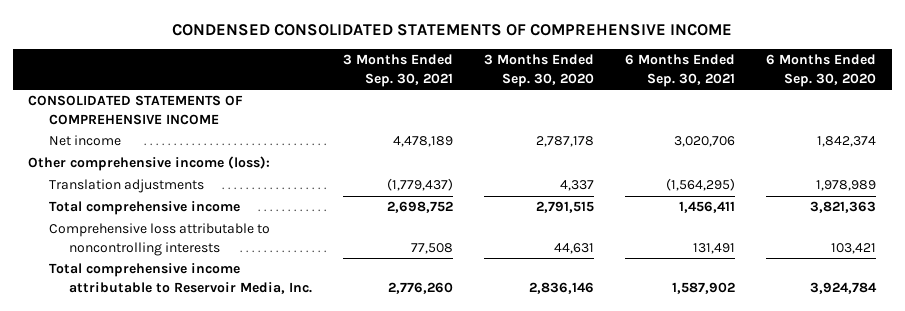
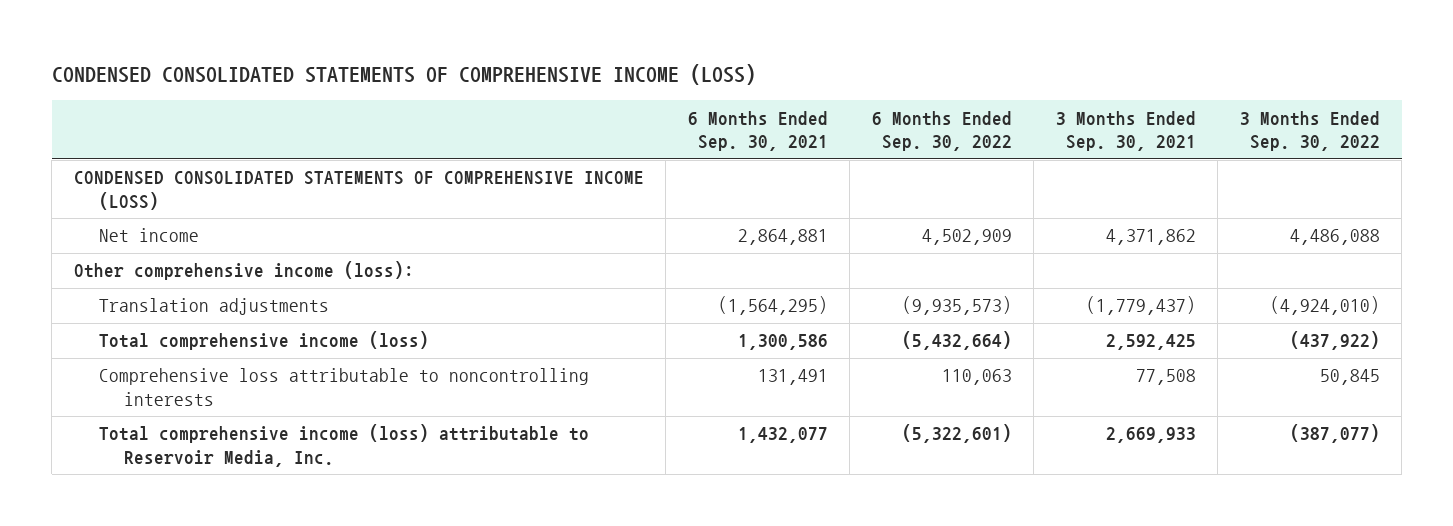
[172,23,733,36] CONDENSED CONSOLIDATED STATEMENTS OF COMPREHENSIVE INCOME -> [51,64,756,86] CONDENSED CONSOLIDATED STATEMENTS OF COMPREHENSIVE INCOME (LOSS)
[483,54,594,87] 3 Months Ended Sep. 30, 2020 -> none
[766,54,877,87] 6 Months Ended Sep. 30, 2020 -> none
none -> [871,110,1012,152] 6 Months Ended Sep. 30, 2022
none -> [1239,110,1380,152] 3 Months Ended Sep. 30, 2022
[28,95,244,125] CONSOLIDATED STATEMENTS OF COMPREHENSIVE INCOME -> [73,171,644,211] CONDENSED CONSOLIDATED STATEMENTS OF COMPREHENSIVE INCOME (LOSS)
[392,136,453,148] 4,478,189 -> [1105,229,1196,246] 4,371,862
[674,136,736,148] 3,020,706 -> [737,229,828,246] 2,864,881
[48,201,240,216] Total comprehensive income -> [98,331,429,351] Total comprehensive income (loss)
[386,201,453,214] 2,698,752 -> [1105,334,1196,351] 2,592,425
[679,201,736,214] 1,456,411 -> [737,334,828,351] 1,300,586
[48,263,312,294] Total comprehensive income attributable to Reservoir Media, Inc. -> [98,424,589,468] Total comprehensive income (loss) attributable to Reservoir Media, Inc.
[387,281,453,294] 2,776,260 -> [1105,427,1196,444] 2,669,933
[672,281,736,294] 1,587,902 -> [737,427,828,444] 1,432,077

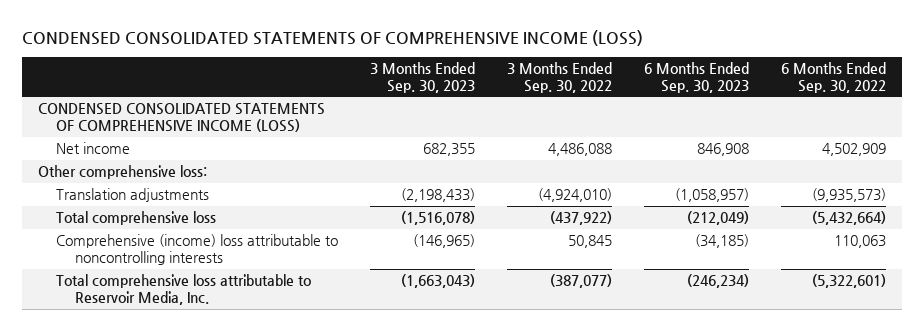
[687,110,828,152] 6 Months Ended Sep. 30, 2021 -> none
[1055,110,1196,152] 3 Months Ended Sep. 30, 2021 -> none
none -> [369,62,475,93] 3 Months Ended Sep. 30, 2023
none -> [643,62,749,93] 6 Months Ended Sep. 30, 2023
[73,261,414,281] Other comprehensive income (loss): -> [37,165,207,180] Other comprehensive loss:
[98,331,429,351] Total comprehensive income (loss) -> [56,211,217,226] Total comprehensive loss
[98,368,589,407] Comprehensive loss attributable to noncontrolling interests -> [56,234,339,265] Comprehensive (income) loss attributable to noncontrolling interests
[98,424,589,468] Total comprehensive income (loss) attributable to Reservoir Media, Inc. -> [56,274,312,305] Total comprehensive loss attributable to Reservoir Media, Inc.

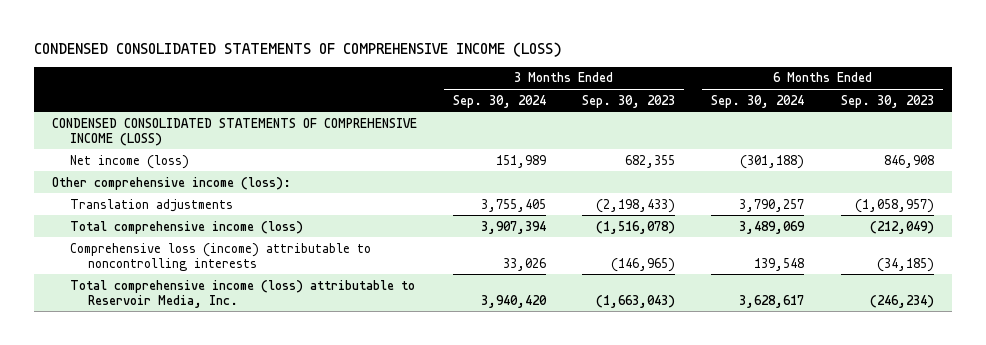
[506,62,612,93] 3 Months Ended Sep. 30, 2022 -> none
[780,62,886,93] 6 Months Ended Sep. 30, 2022 -> none
none -> [453,94,547,108] Sep. 30, 2024
none -> [711,94,805,108] Sep. 30, 2024
[56,142,131,155] Net income -> [69,154,189,169] Net income (loss)
[37,165,207,180] Other comprehensive loss: -> [52,176,292,190] Other comprehensive income (loss):
[56,211,217,226] Total comprehensive loss -> [69,220,303,234] Total comprehensive income (loss)
[56,234,339,265] Comprehensive (income) loss attributable to noncontrolling interests -> [69,242,371,271] Comprehensive loss (income) attributable to noncontrolling interests
[56,274,312,305] Total comprehensive loss attributable to Reservoir Media, Inc. -> [69,279,415,308] Total comprehensive income (loss) attributable to Reservoir Media, Inc.

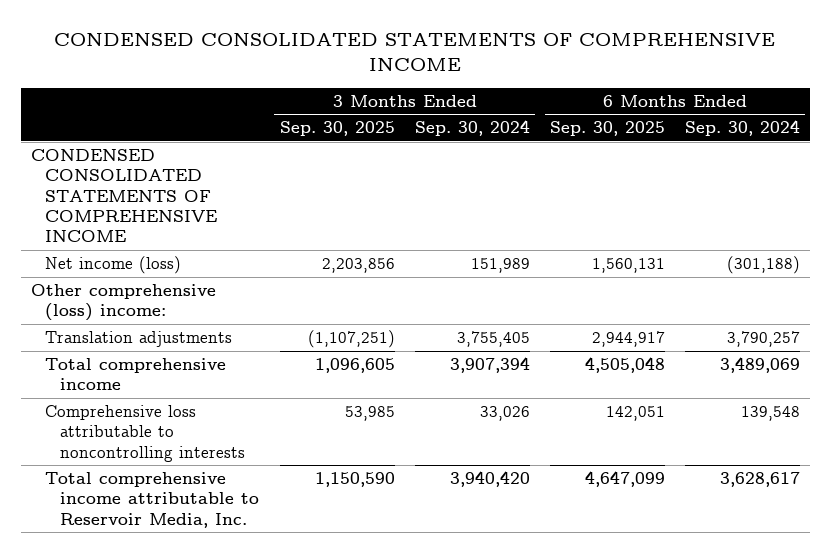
[34,42,563,58] CONDENSED CONSOLIDATED STATEMENTS OF COMPREHENSIVE INCOME (LOSS) -> [54,32,776,72] CONDENSED CONSOLIDATED STATEMENTS OF COMPREHENSIVE INCOME
[582,94,676,108] Sep. 30, 2023 -> none
[840,94,934,108] Sep. 30, 2023 -> none
none -> [279,121,395,137] Sep. 30, 2025
none -> [549,121,665,137] Sep. 30, 2025
[52,117,418,146] CONDENSED CONSOLIDATED STATEMENTS OF COMPREHENSIVE INCOME (LOSS) -> [30,148,218,243] CONDENSED CONSOLIDATED STATEMENTS OF COMPREHENSIVE INCOME
[52,176,292,190] Other comprehensive income (loss): -> [30,283,216,322] Other comprehensive (loss) income:
[69,220,303,234] Total comprehensive income (loss) -> [45,357,227,391] Total comprehensive income
[69,242,371,271] Comprehensive loss (income) attributable to noncontrolling interests -> [45,404,246,462] Comprehensive loss attributable to noncontrolling interests
[69,279,415,308] Total comprehensive income (loss) attributable to Reservoir Media, Inc. -> [45,471,260,528] Total comprehensive income attributable to Reservoir Media, Inc.

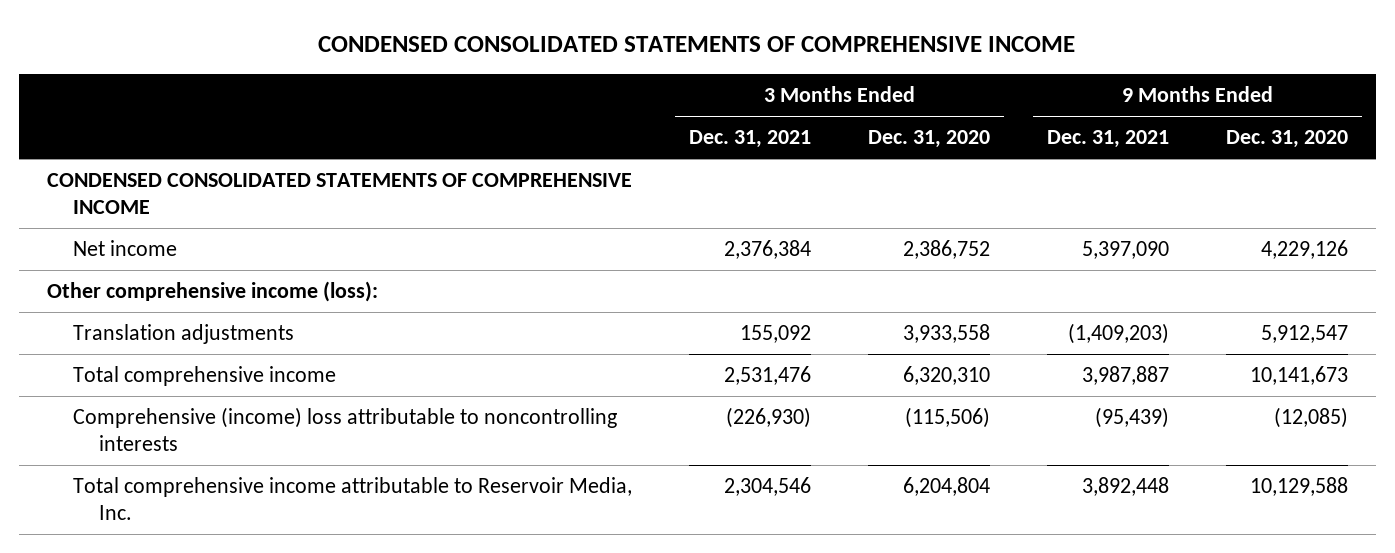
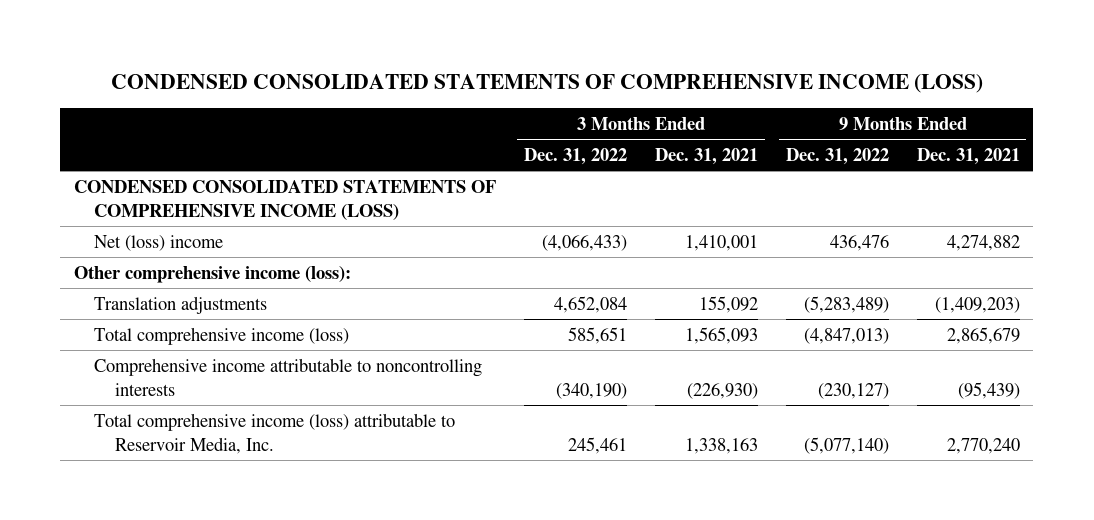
[318,36,1076,53] CONDENSED CONSOLIDATED STATEMENTS OF COMPREHENSIVE INCOME -> [110,74,983,94] CONDENSED CONSOLIDATED STATEMENTS OF COMPREHENSIVE INCOME (LOSS)
[868,130,991,149] Dec. 31, 2020 -> none
[1225,130,1348,149] Dec. 31, 2020 -> none
none -> [524,147,628,165] Dec. 31, 2022
none -> [785,147,889,165] Dec. 31, 2022
[46,173,632,215] CONDENSED CONSOLIDATED STATEMENTS OF COMPREHENSIVE INCOME -> [74,179,497,220] CONDENSED CONSOLIDATED STATEMENTS OF COMPREHENSIVE INCOME (LOSS)
[73,240,178,257] Net income -> [94,234,224,251] Net (loss) income
[724,240,812,260] 2,376,384 -> [684,234,758,251] 1,410,001
[1082,241,1170,260] 5,397,090 -> [946,234,1020,251] 4,274,882
[73,366,337,387] Total comprehensive income -> [94,326,350,345] Total comprehensive income (loss)
[724,366,812,386] 2,531,476 -> [684,326,758,344] 1,565,093
[1082,366,1170,386] 3,987,887 -> [946,326,1020,344] 2,865,679
[73,407,618,452] Comprehensive (income) loss attributable to noncontrolling interests -> [94,357,483,396] Comprehensive income attributable to noncontrolling interests
[73,477,633,521] Total comprehensive income attributable to Reservoir Media, Inc. -> [94,412,456,454] Total comprehensive income (loss) attributable to Reservoir Media, Inc.
[724,477,812,497] 2,304,546 -> [684,437,758,454] 1,338,163
[1082,477,1170,497] 3,892,448 -> [946,437,1020,454] 2,770,240

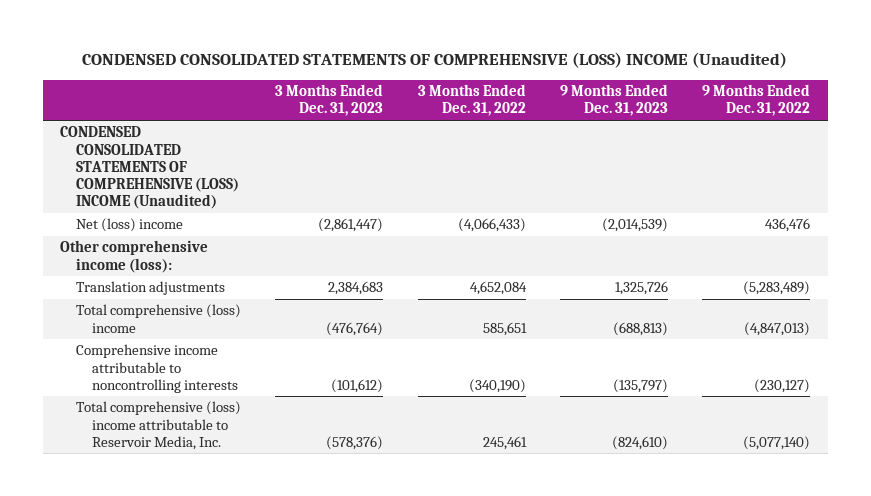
[110,74,983,94] CONDENSED CONSOLIDATED STATEMENTS OF COMPREHENSIVE INCOME (LOSS) -> [82,52,788,69] CONDENSED CONSOLIDATED STATEMENTS OF COMPREHENSIVE (LOSS) INCOME (Unaudited)
[654,147,758,165] Dec. 31, 2021 -> none
[916,147,1020,165] Dec. 31, 2021 -> none
none -> [275,84,384,117] 3 Months Ended Dec. 31, 2023
none -> [560,84,669,117] 9 Months Ended Dec. 31, 2023
[74,179,497,220] CONDENSED CONSOLIDATED STATEMENTS OF COMPREHENSIVE INCOME (LOSS) -> [60,126,239,210] CONDENSED CONSOLIDATED STATEMENTS OF COMPREHENSIVE (LOSS) INCOME (Unaudited)
[94,326,350,345] Total comprehensive income (loss) -> [75,304,241,333] Total comprehensive (loss) income
[94,412,456,454] Total comprehensive income (loss) attributable to Reservoir Media, Inc. -> [75,401,241,450] Total comprehensive (loss) income attributable to Reservoir Media, Inc.

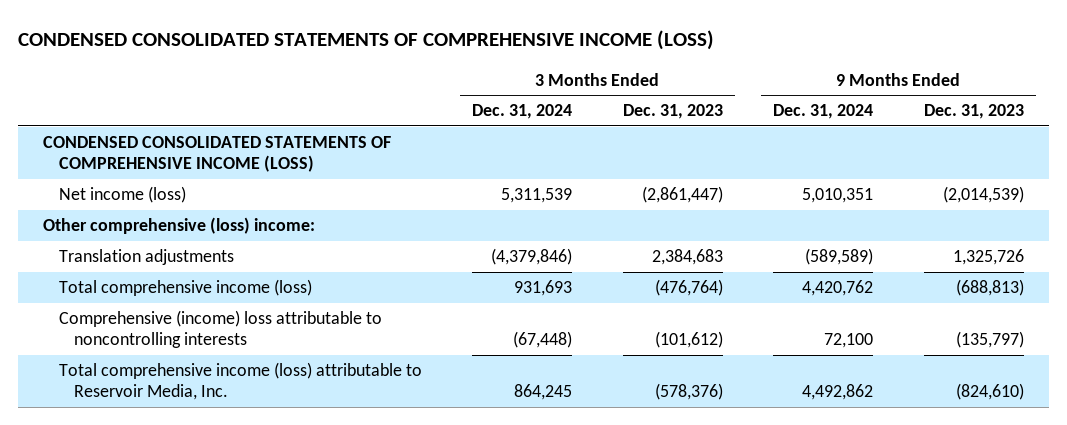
[82,52,788,69] CONDENSED CONSOLIDATED STATEMENTS OF COMPREHENSIVE (LOSS) INCOME (Unaudited) -> [18,30,715,51] CONDENSED CONSOLIDATED STATEMENTS OF COMPREHENSIVE INCOME (LOSS)
[417,84,526,117] 3 Months Ended Dec. 31, 2022 -> none
[702,84,811,117] 9 Months Ended Dec. 31, 2022 -> none
none -> [472,104,573,120] Dec. 31, 2024
none -> [773,104,874,120] Dec. 31, 2024
[60,126,239,210] CONDENSED CONSOLIDATED STATEMENTS OF COMPREHENSIVE (LOSS) INCOME (Unaudited) -> [43,136,392,173] CONDENSED CONSOLIDATED STATEMENTS OF COMPREHENSIVE INCOME (LOSS)
[75,218,183,233] Net (loss) income -> [58,186,186,204] Net income (loss)
[60,240,209,273] Other comprehensive income (loss): -> [43,217,316,235] Other comprehensive (loss) income:
[75,304,241,333] Total comprehensive (loss) income -> [58,279,312,297] Total comprehensive income (loss)
[75,344,238,393] Comprehensive income attributable to noncontrolling interests -> [58,310,382,349] Comprehensive (income) loss attributable to noncontrolling interests
[75,401,241,450] Total comprehensive (loss) income attributable to Reservoir Media, Inc. -> [58,362,422,401] Total comprehensive income (loss) attributable to Reservoir Media, Inc.

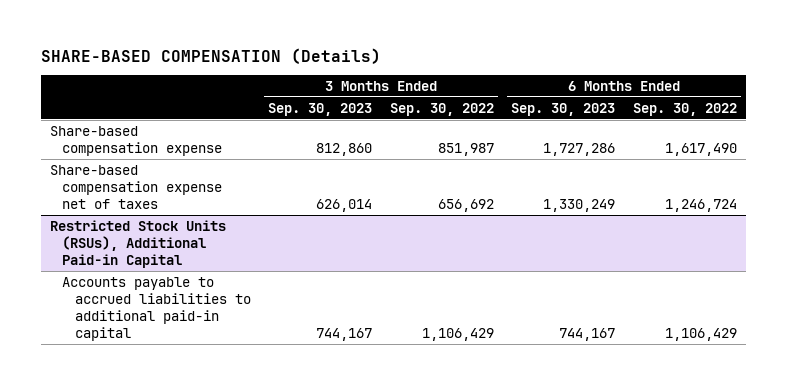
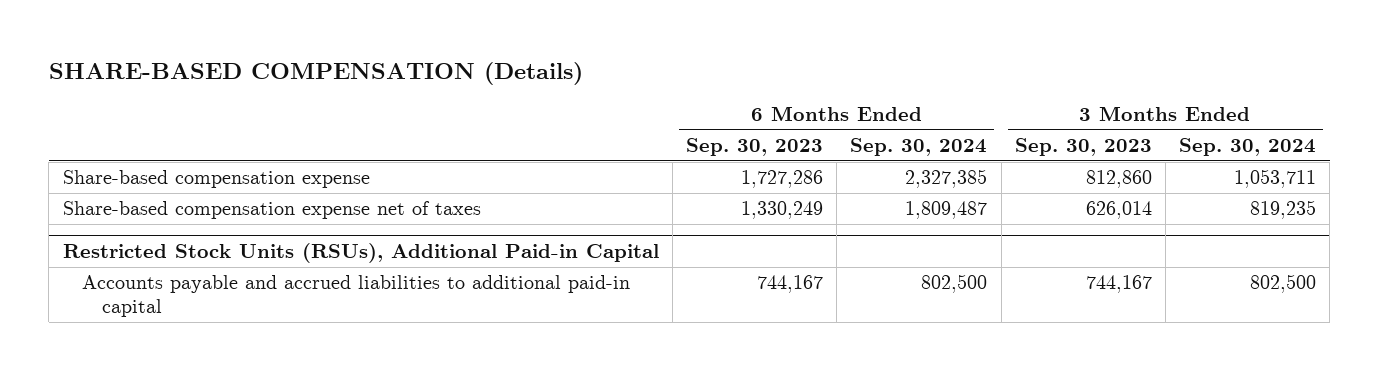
[389,102,494,116] Sep. 30, 2022 -> none
[632,102,737,116] Sep. 30, 2022 -> none
none -> [850,138,988,157] Sep. 30, 2024
none -> [1179,138,1317,157] Sep. 30, 2024
[62,276,251,342] Accounts payable to accrued liabilities to additional paid-in capital -> [82,275,631,317] Accounts payable and accrued liabilities to additional paid-in capital

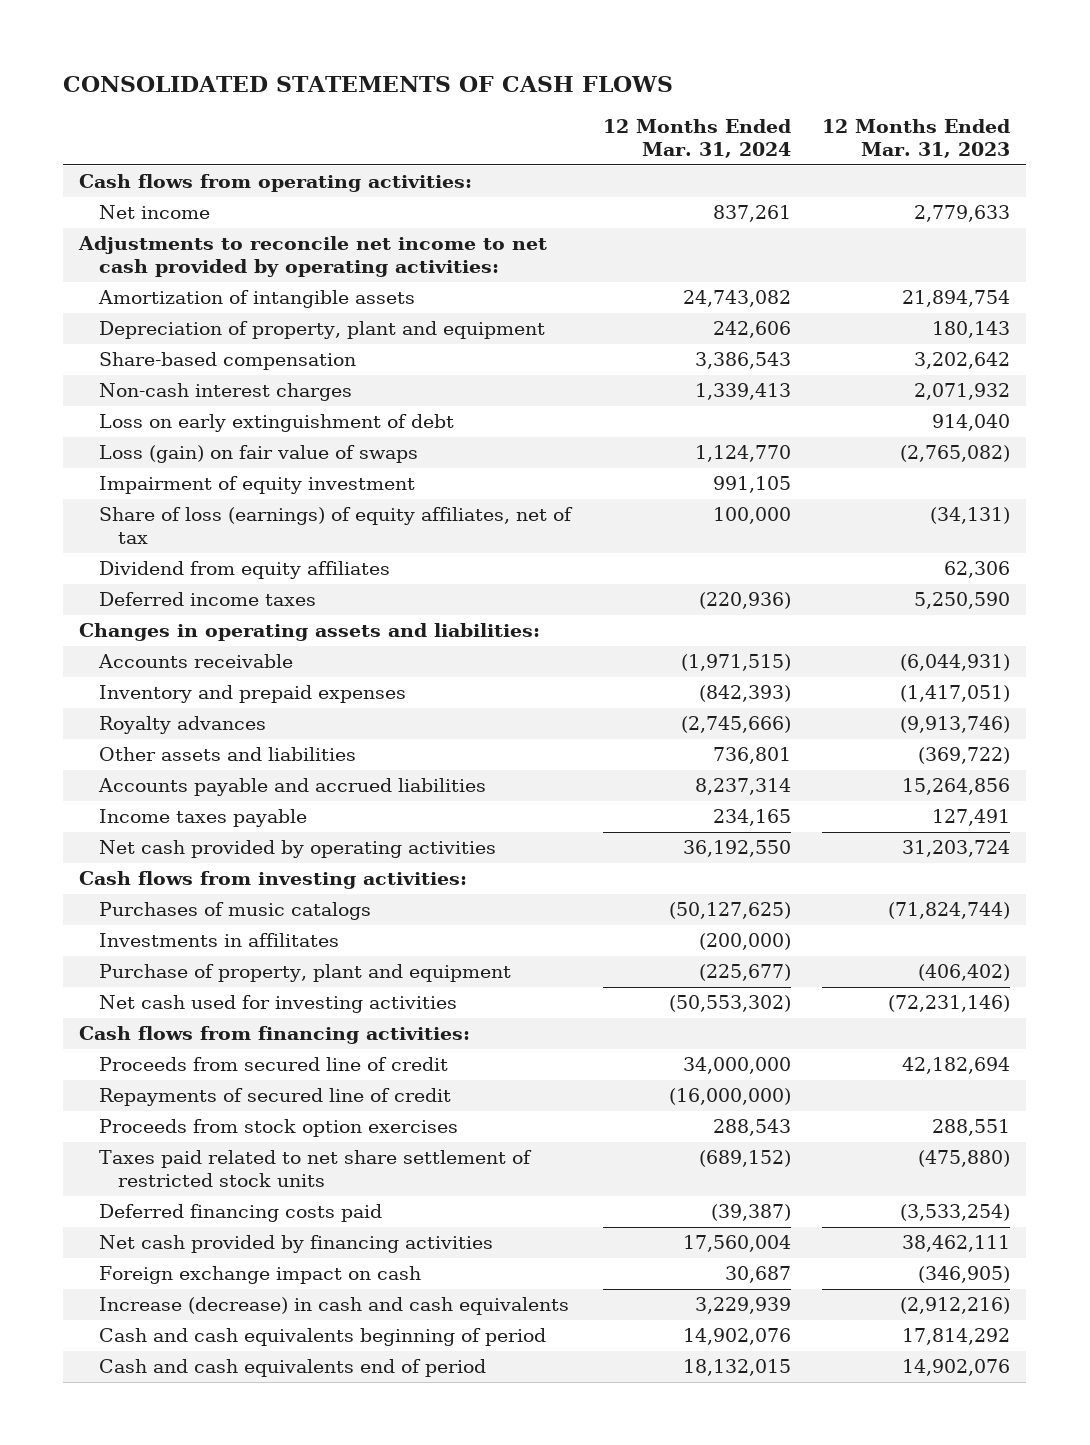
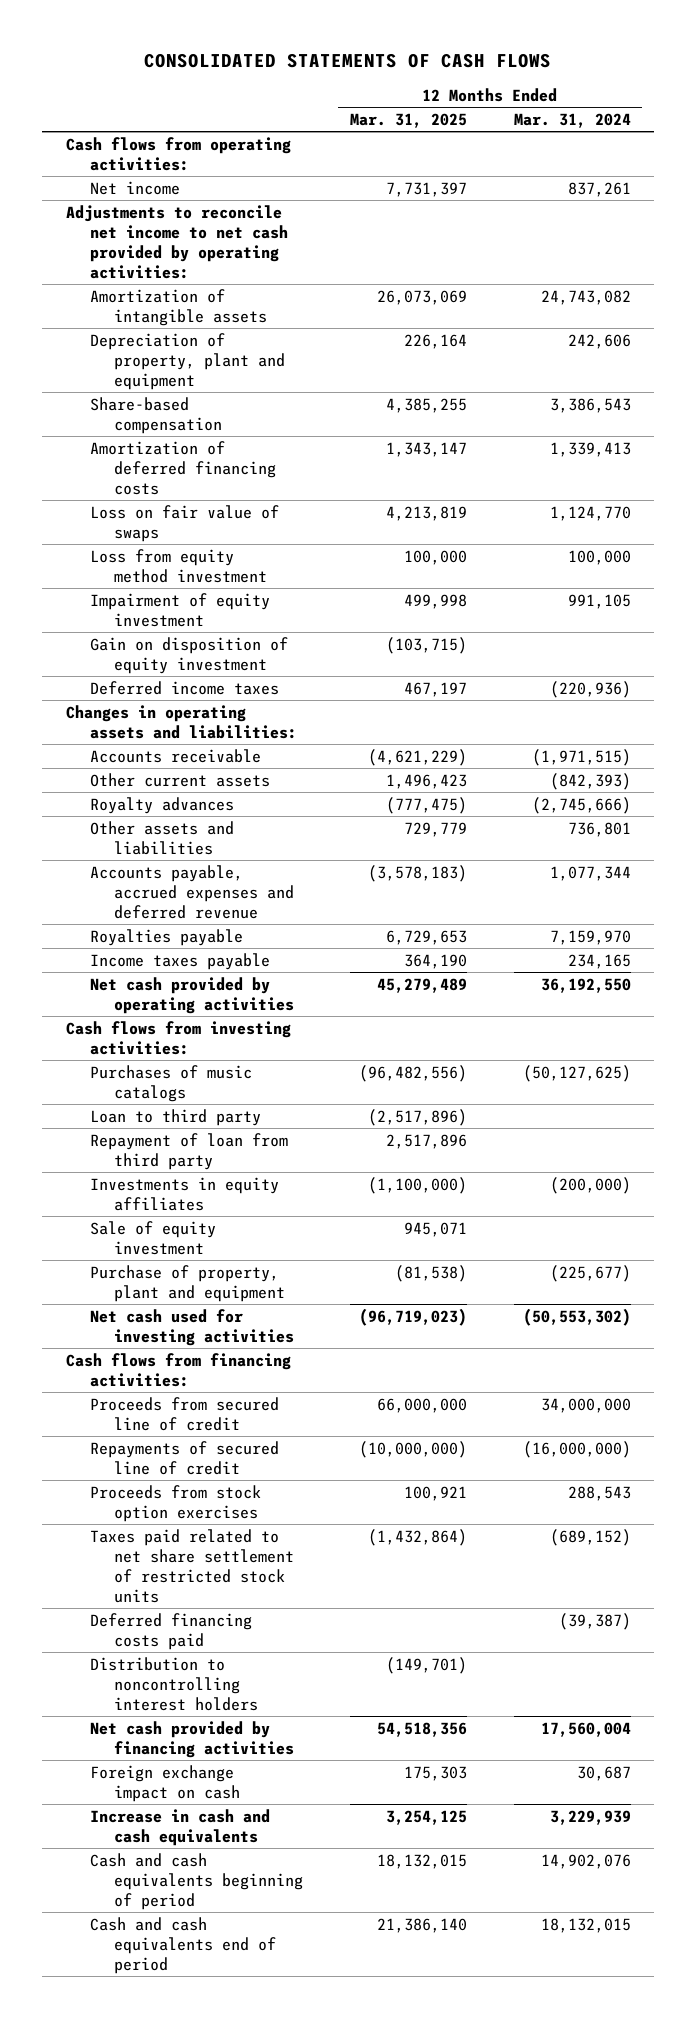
[822,119,1011,159] 12 Months Ended Mar. 31, 2023 -> none
none -> [350,112,468,128] Mar. 31, 2025
[98,414,454,433] Loss on early extinguishment of debt -> none
[98,383,352,402] Non-cash interest charges -> [89,440,277,495] Amortization of deferred financing costs
[98,445,418,464] Loss (gain) on fair value of swaps -> [89,504,279,542] Loss on fair value of swaps
none -> [89,548,268,583] Loss from equity method investment
[98,507,573,545] Share of loss (earnings) of equity affiliates, net of tax -> none
[98,561,390,580] Dividend from equity affiliates -> none
none -> [89,636,288,674] Gain on disposition of equity investment
[98,685,406,704] Inventory and prepaid expenses -> [89,772,270,787] Other current assets
[97,778,486,797] Accounts payable and accrued liabilities -> [89,864,295,919] Accounts payable, accrued expenses and deferred revenue
[694,778,791,796] 8,237,314 -> [549,865,631,881] 1,077,344
none -> [89,928,243,946] Royalties payable
none -> [89,1108,261,1126] Loan to third party
none -> [89,1132,288,1170] Repayment of loan from third party
[98,933,339,948] Investments in affilitates -> [89,1176,279,1211] Investments in equity affiliates
none -> [89,1220,216,1255] Sale of equity investment
none -> [89,1656,259,1711] Distribution to noncontrolling interest holders
[98,1297,569,1316] Increase (decrease) in cash and cash equivalents -> [89,1808,270,1846] Increase in cash and cash equivalents

